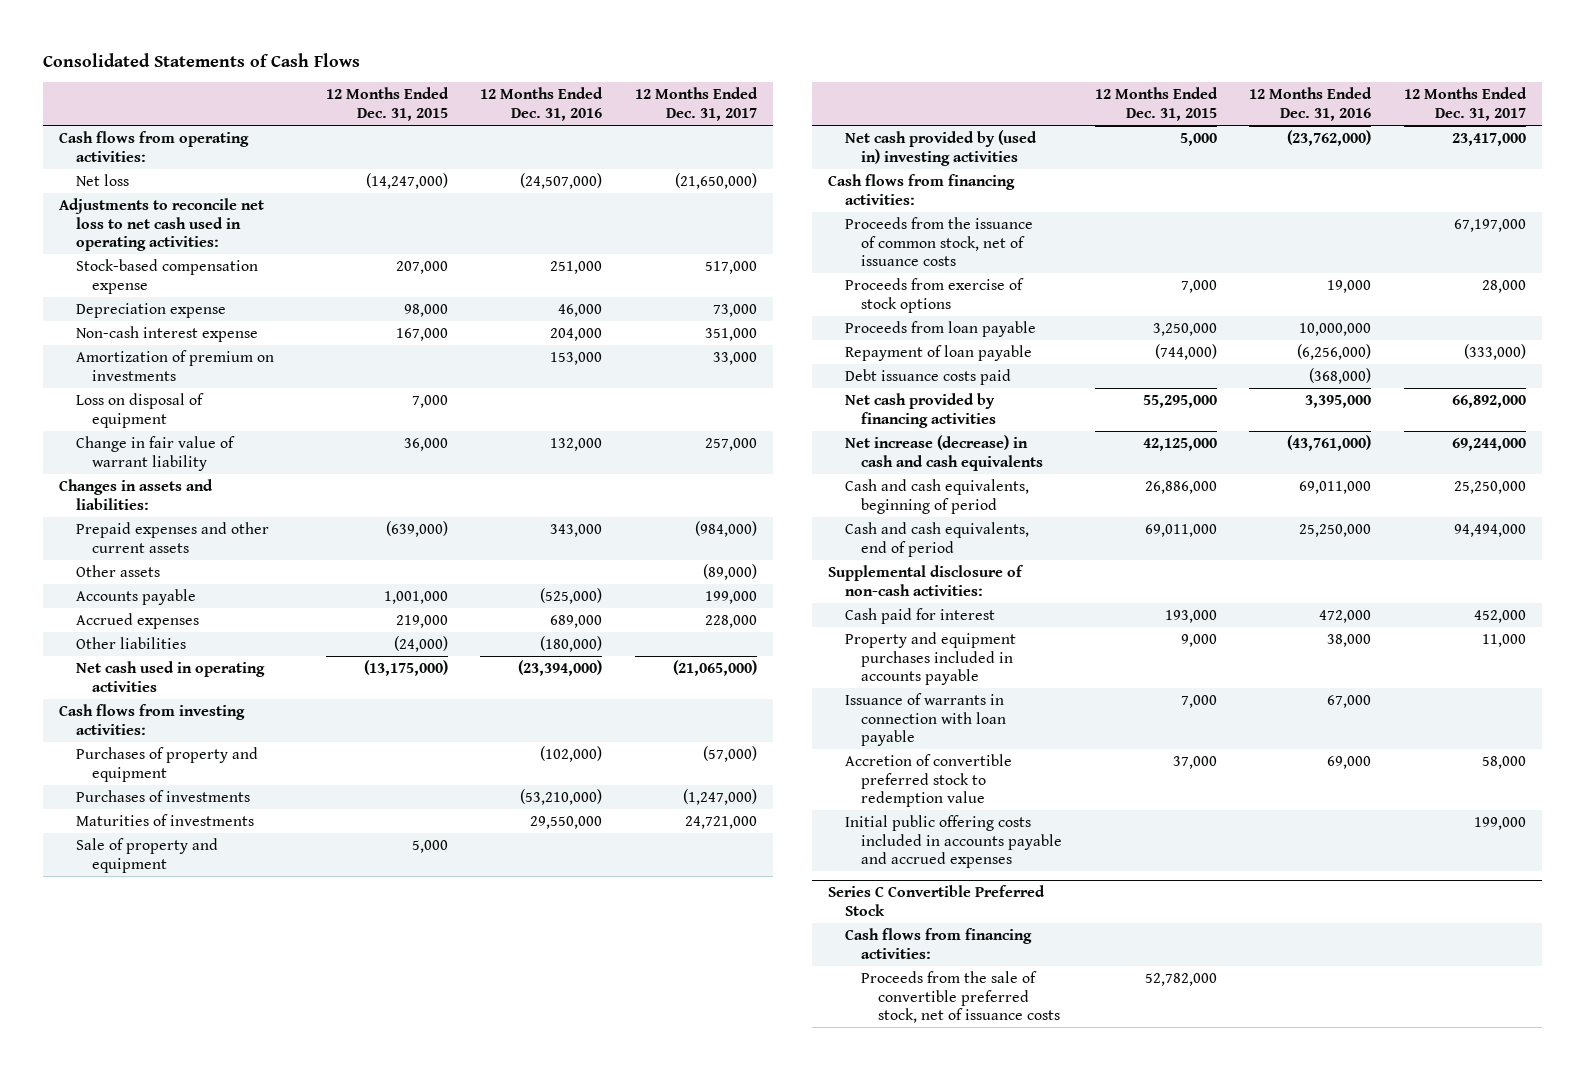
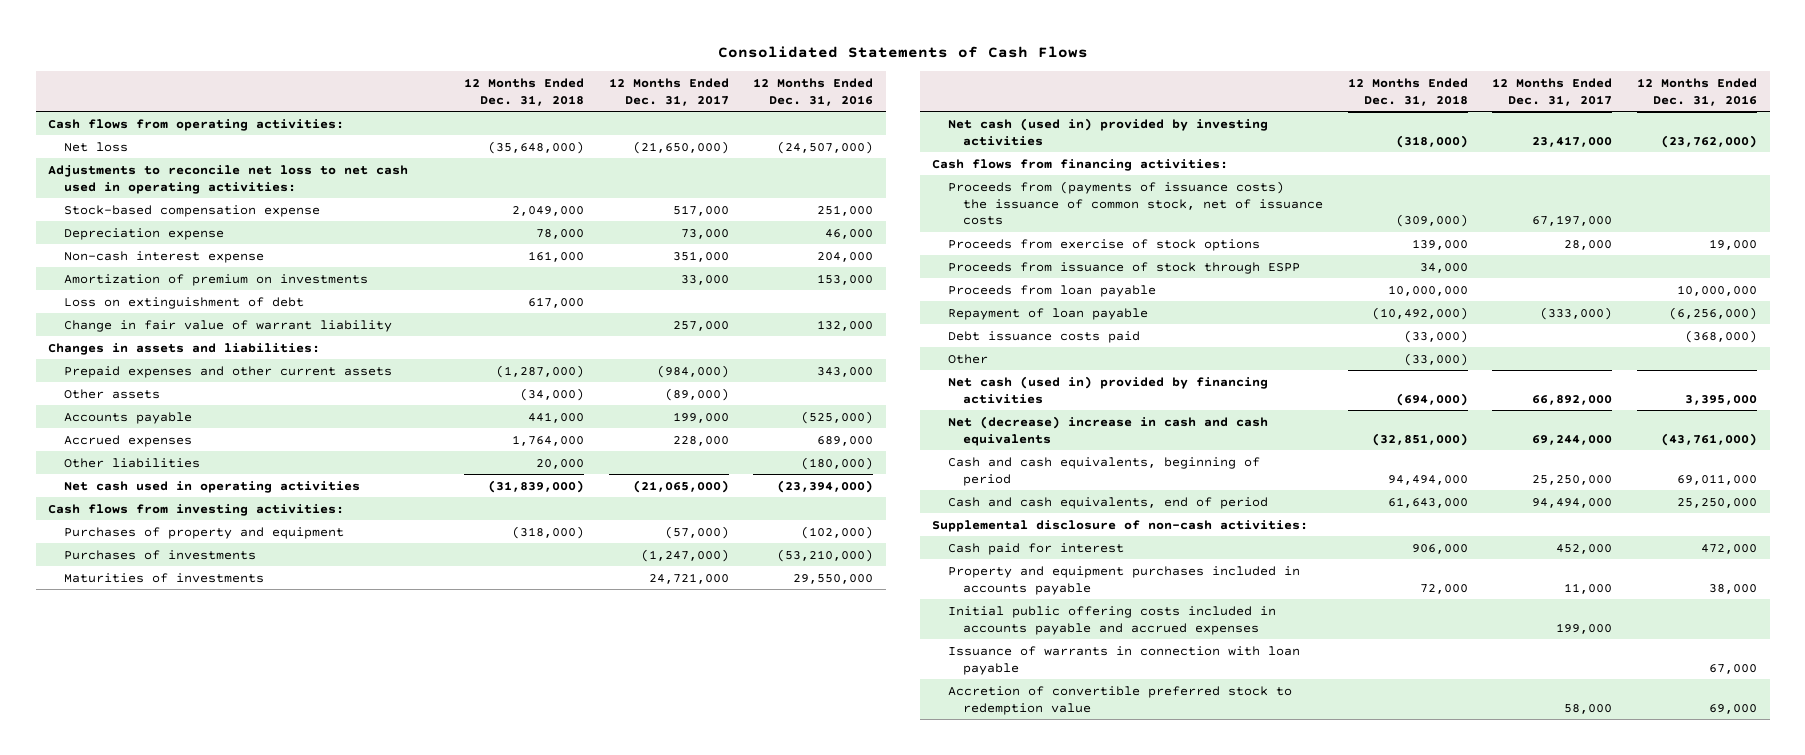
[325,87,449,122] 12 Months Ended Dec. 31, 2015 -> none
none -> [463,77,584,106] 12 Months Ended Dec. 31, 2018
[75,392,204,428] Loss on disposal of equipment -> none
none -> [63,296,304,309] Loss on extinguishment of debt
[75,837,218,873] Sale of property and equipment -> none
[844,129,1037,166] Net cash provided by (used in) investing activities -> [947,117,1268,146] Net cash (used in) provided by investing activities
[844,216,1033,267] Proceeds from the issuance of common stock, net of issuance costs -> [947,180,1324,226] Proceeds from (payments of issuance costs) the issuance of common stock, net of issuance costs
none -> [947,261,1300,274] Proceeds from issuance of stock through ESPP
none -> [947,353,988,364] Other
[844,392,997,428] Net cash provided by financing activities -> [947,375,1268,404] Net cash (used in) provided by financing activities
[844,434,1044,471] Net increase (decrease) in cash and cash equivalents -> [947,415,1268,446] Net (decrease) increase in cash and cash equivalents
[844,814,1063,869] Initial public offering costs included in accounts payable and accrued expenses -> [947,605,1276,635] Initial public offering costs included in accounts payable and accrued expenses
[828,885,1046,916] Series C Convertible Preferred Stock -> none
[844,927,1032,959] Cash flows from financing activities: -> none
[861,970,1060,1024] Proceeds from the sale of convertible preferred stock, net of issuance costs -> none

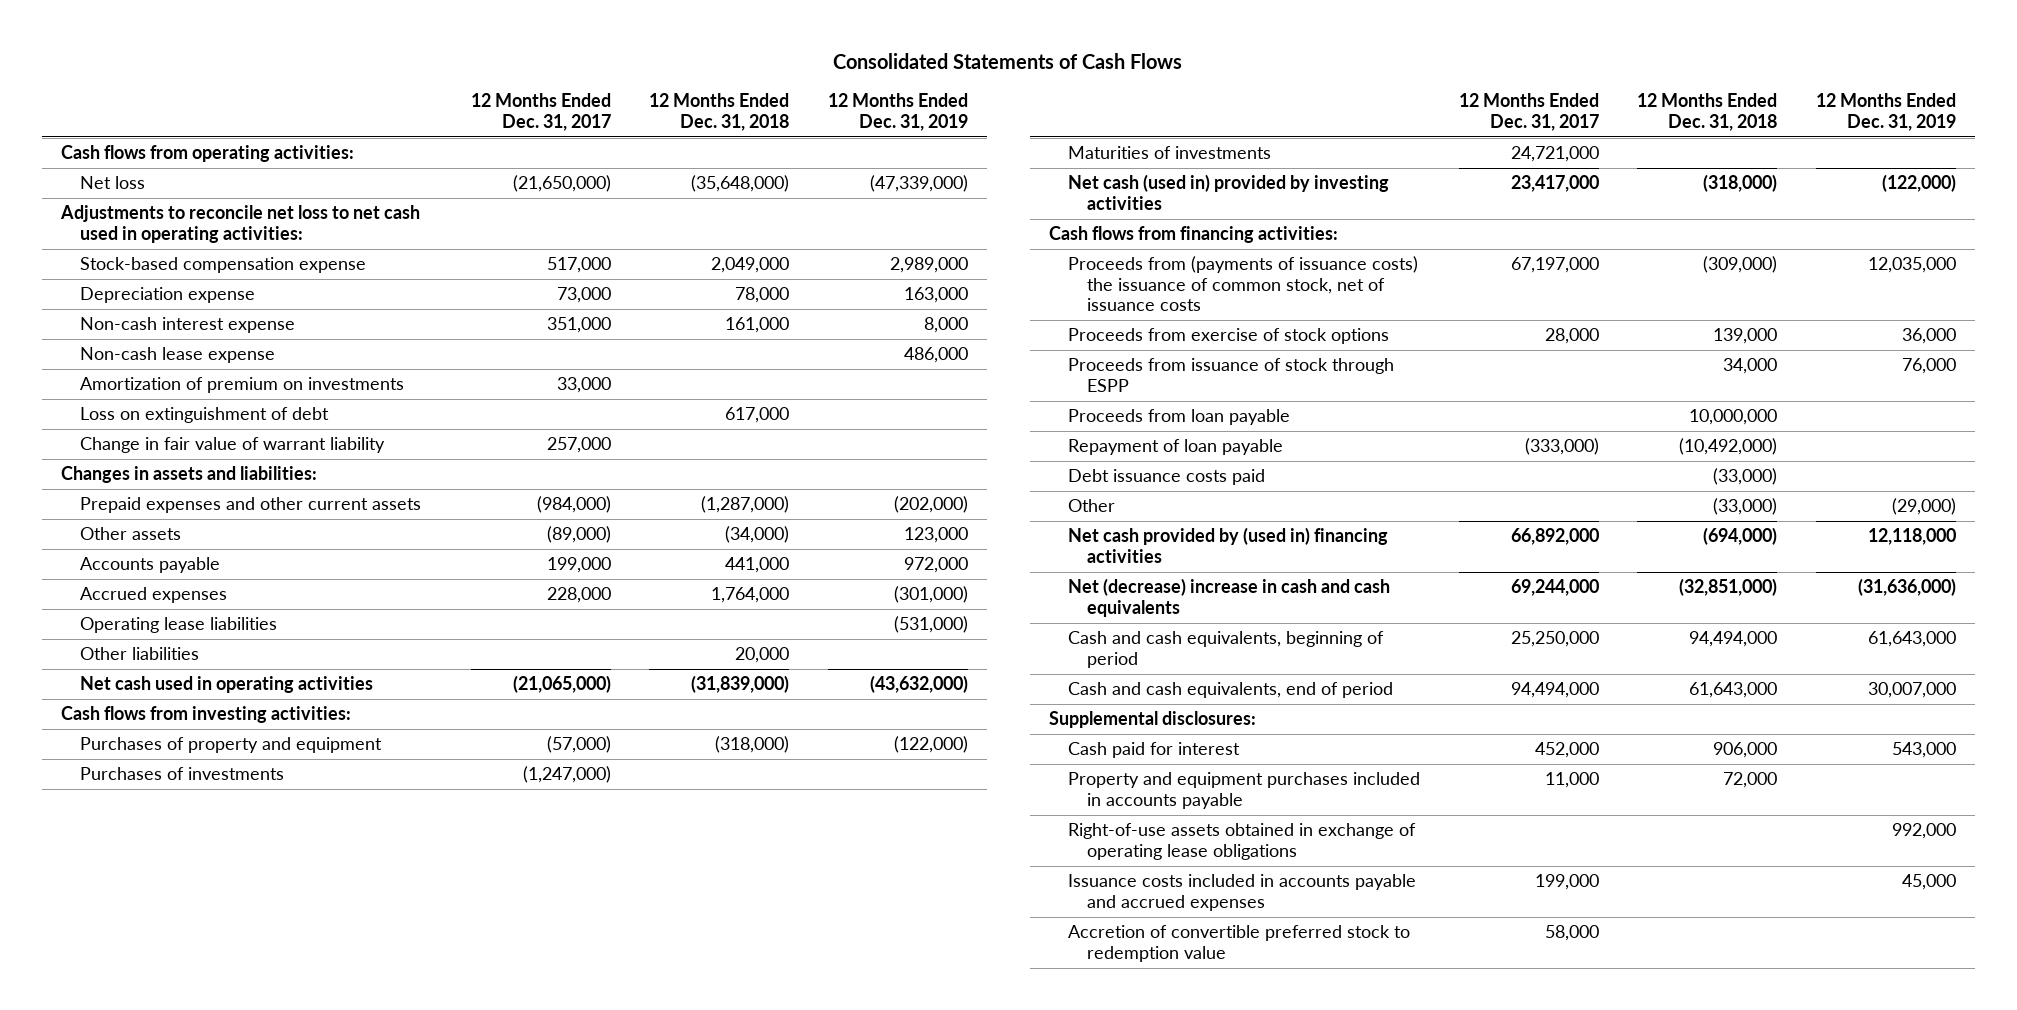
[753,77,874,106] 12 Months Ended Dec. 31, 2016 -> none
none -> [827,93,968,131] 12 Months Ended Dec. 31, 2019
none -> [80,347,276,364] Non-cash lease expense
none -> [80,617,278,634] Operating lease liabilities
[947,375,1268,404] Net cash (used in) provided by financing activities -> [1068,527,1389,563] Net cash provided by (used in) financing activities
[932,519,1309,532] Supplemental disclosure of non-cash activities: -> none
none -> [1049,711,1257,729] Supplemental disclosures:
[947,645,1300,675] Issuance of warrants in connection with loan payable -> none
none -> [1068,823,1417,860] Right-of-use assets obtained in exchange of operating lease obligations
[947,605,1276,635] Initial public offering costs included in accounts payable and accrued expenses -> [1068,874,1417,911] Issuance costs included in accounts payable and accrued expenses

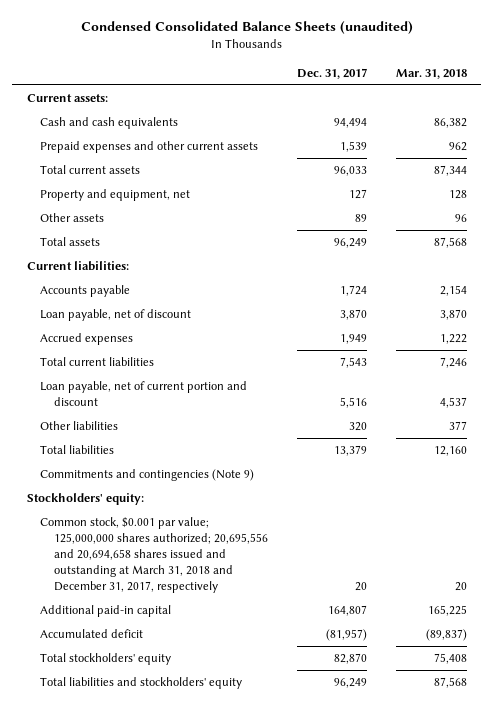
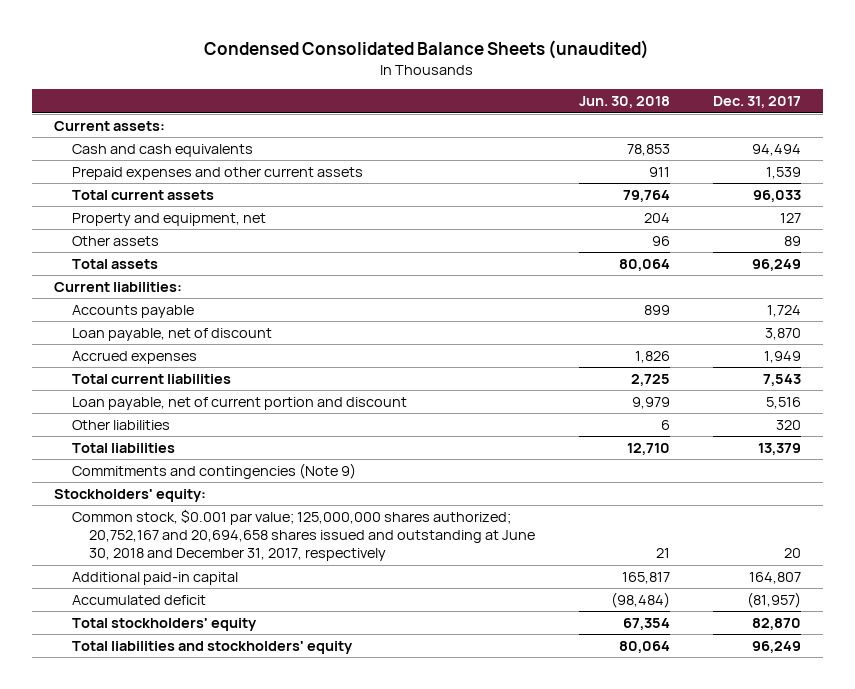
[395,68,467,79] Mar. 31, 2018 -> none
none -> [578,96,670,109] Jun. 30, 2018
[40,517,269,594] Common stock, $0.001 par value; 125,000,000 shares authorized; 20,695,556 and 20,694,658 shares issued and outstanding at March 31, 2018 and December 31, 2017, respectively -> [71,508,536,562] Common stock, $0.001 par value; 125,000,000 shares authorized; 20,752,167 and 20,694,658 shares issued and outstanding at June 30, 2018 and December 31, 2017, respectively

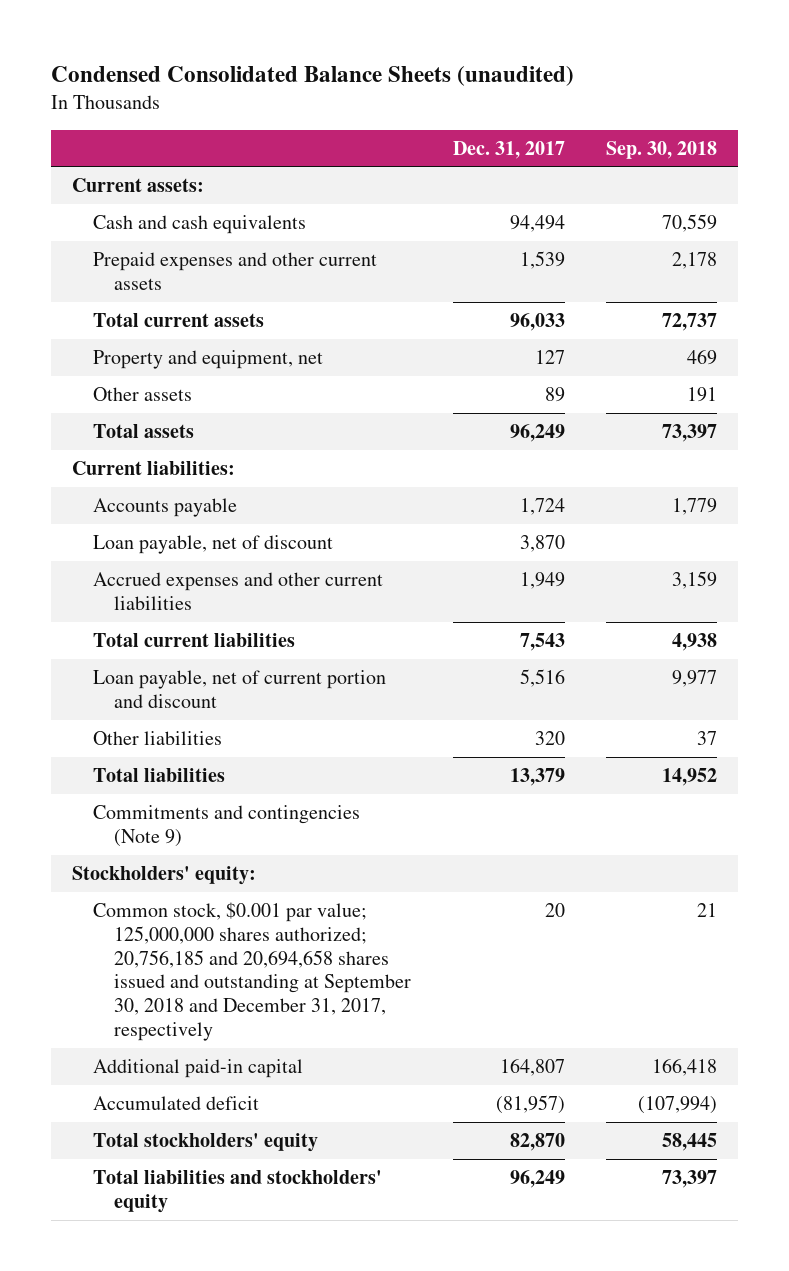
[578,96,670,109] Jun. 30, 2018 -> none
none -> [606,140,718,159] Sep. 30, 2018
[71,350,197,364] Accrued expenses -> [93,572,384,610] Accrued expenses and other current liabilities
[71,508,536,562] Common stock, $0.001 par value; 125,000,000 shares authorized; 20,752,167 and 20,694,658 shares issued and outstanding at June 30, 2018 and December 31, 2017, respectively -> [93,902,412,1041] Common stock, $0.001 par value; 125,000,000 shares authorized; 20,756,185 and 20,694,658 shares issued and outstanding at September 30, 2018 and December 31, 2017, respectively

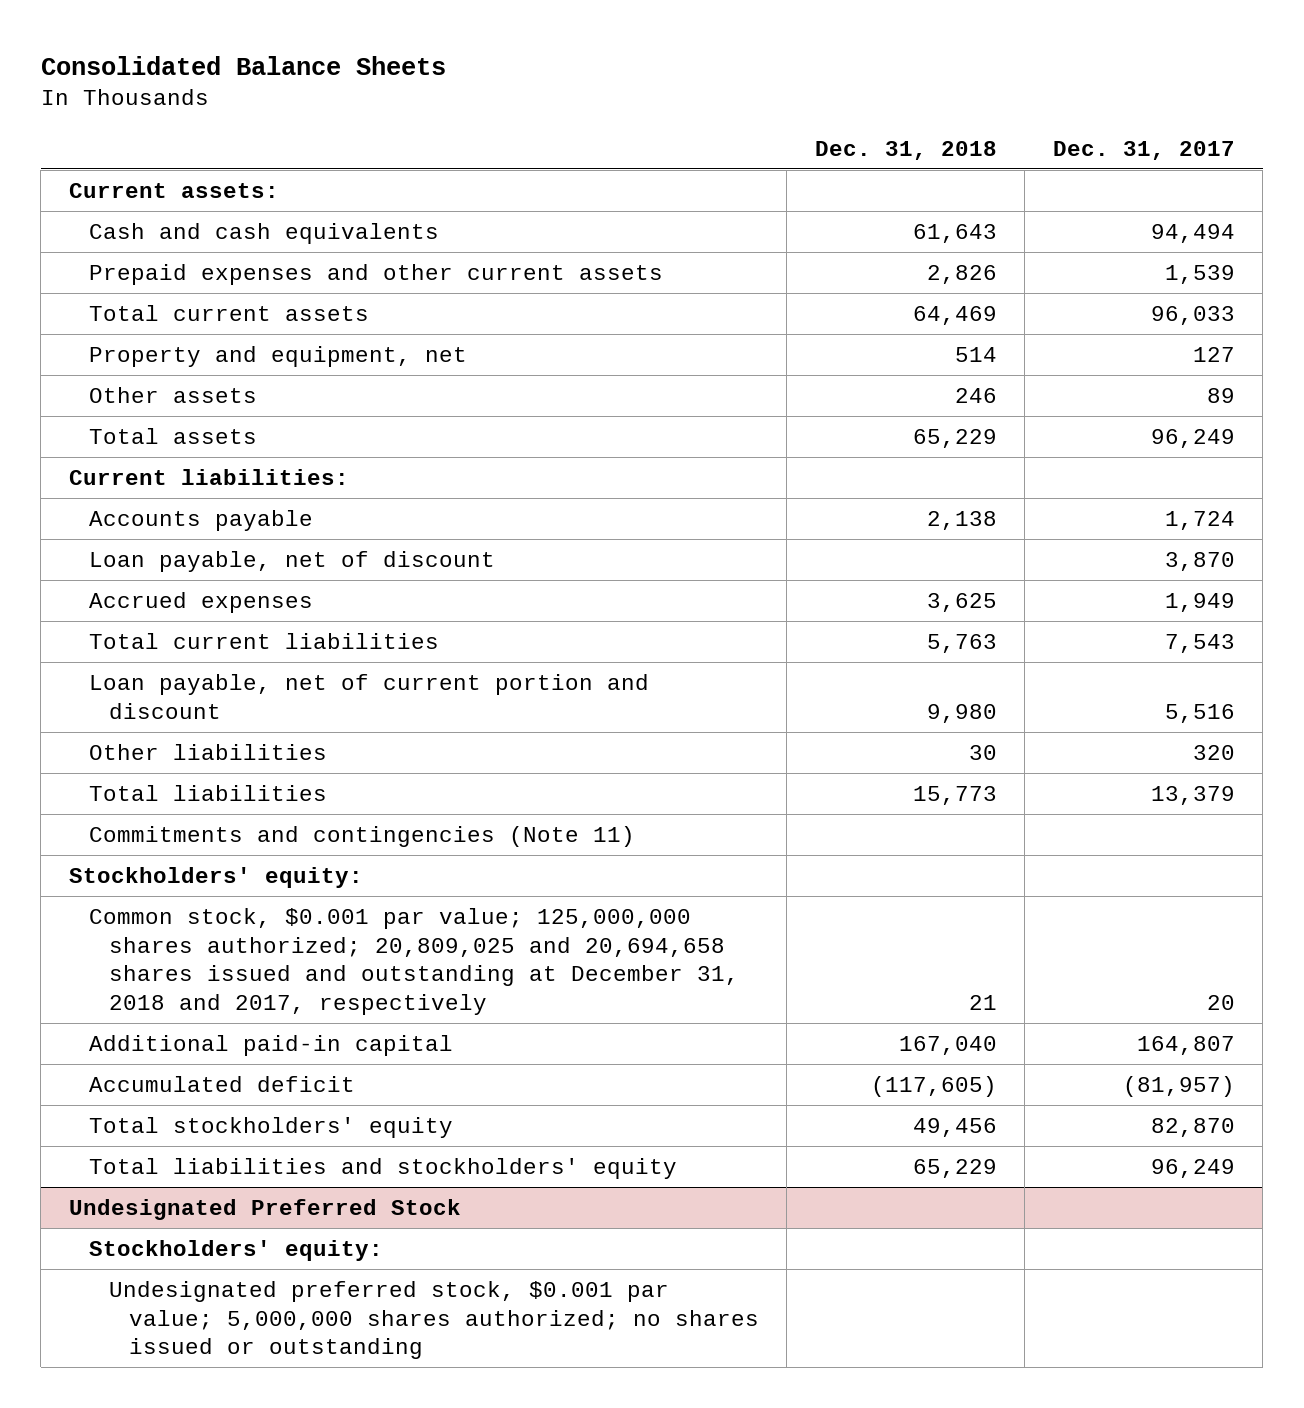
[51,66,575,87] Condensed Consolidated Balance Sheets (unaudited) -> [40,56,446,76] Consolidated Balance Sheets
[606,140,718,159] Sep. 30, 2018 -> none
none -> [814,140,997,160] Dec. 31, 2018
[93,572,384,610] Accrued expenses and other current liabilities -> [88,591,313,613] Accrued expenses
[93,805,361,847] Commitments and contingencies (Note 9) -> [88,825,635,847] Commitments and contingencies (Note 11)
[93,902,412,1041] Common stock, $0.001 par value; 125,000,000 shares authorized; 20,756,185 and 20,694,658 shares issued and outstanding at September 30, 2018 and December 31, 2017, respectively -> [88,907,739,1016] Common stock, $0.001 par value; 125,000,000 shares authorized; 20,809,025 and 20,694,658 shares issued and outstanding at December 31, 2018 and 2017, respectively
none -> [68,1198,461,1220] Undesignated Preferred Stock
none -> [88,1239,383,1261] Stockholders' equity:
none -> [108,1280,759,1360] Undesignated preferred stock, $0.001 par value; 5,000,000 shares authorized; no shares issued or outstanding

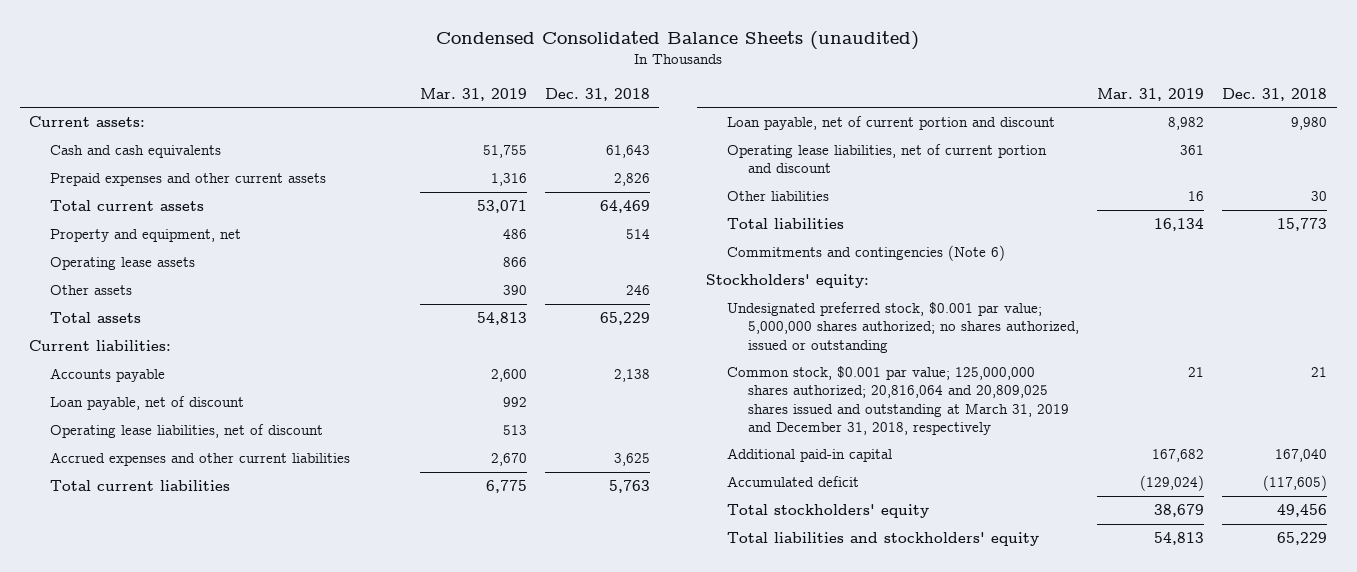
[40,56,446,76] Consolidated Balance Sheets -> [436,30,920,50] Condensed Consolidated Balance Sheets (unaudited)
[1052,140,1235,160] Dec. 31, 2017 -> none
none -> [419,87,527,101] Mar. 31, 2019
none -> [49,257,195,271] Operating lease assets
none -> [49,424,323,439] Operating lease liabilities, net of discount
[88,591,313,613] Accrued expenses -> [49,452,350,467] Accrued expenses and other current liabilities
none -> [727,144,1048,174] Operating lease liabilities, net of current portion and discount
[88,825,635,847] Commitments and contingencies (Note 11) -> [727,245,1006,262] Commitments and contingencies (Note 6)
none -> [727,302,1079,353] Undesignated preferred stock, $0.001 par value; 5,000,000 shares authorized; no shares authorized, issued or outstanding
[88,907,739,1016] Common stock, $0.001 par value; 125,000,000 shares authorized; 20,809,025 and 20,694,658 shares issued and outstanding at December 31, 2018 and 2017, respectively -> [727,366,1069,435] Common stock, $0.001 par value; 125,000,000 shares authorized; 20,816,064 and 20,809,025 shares issued and outstanding at March 31, 2019 and December 31, 2018, respectively
[68,1198,461,1220] Undesignated Preferred Stock -> none
[88,1239,383,1261] Stockholders' equity: -> none
[108,1280,759,1360] Undesignated preferred stock, $0.001 par value; 5,000,000 shares authorized; no shares issued or outstanding -> none

